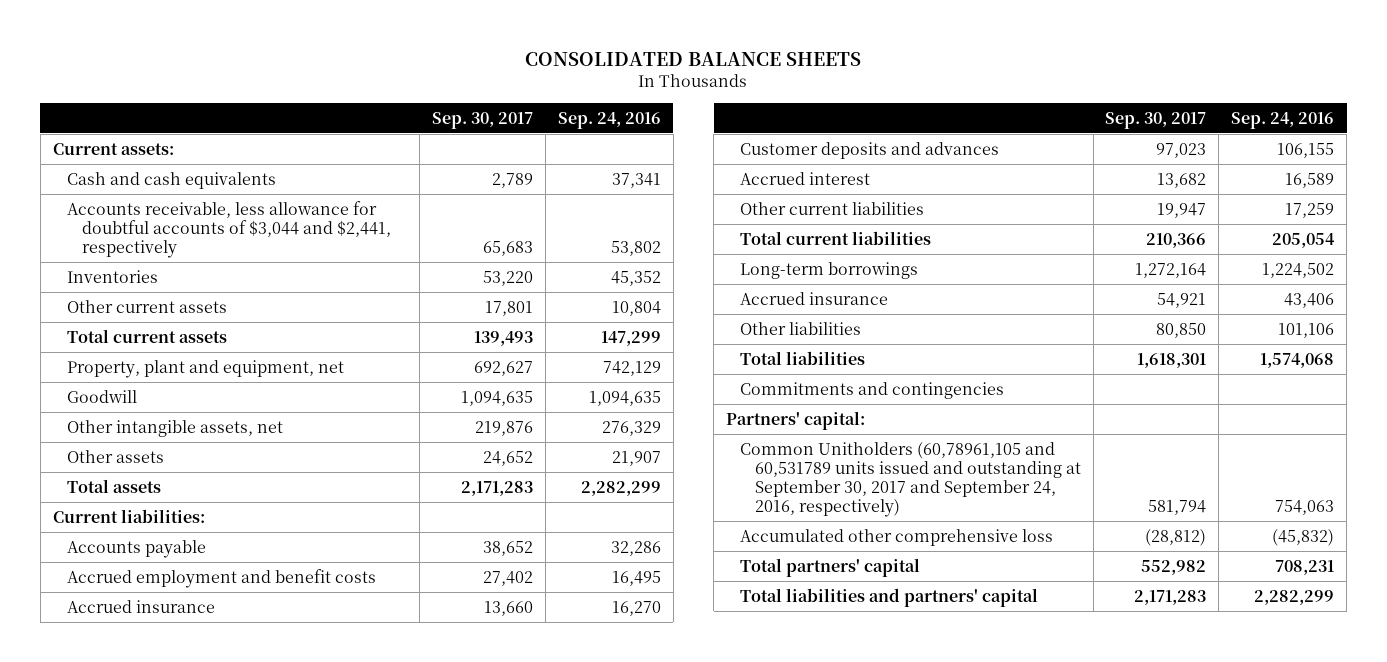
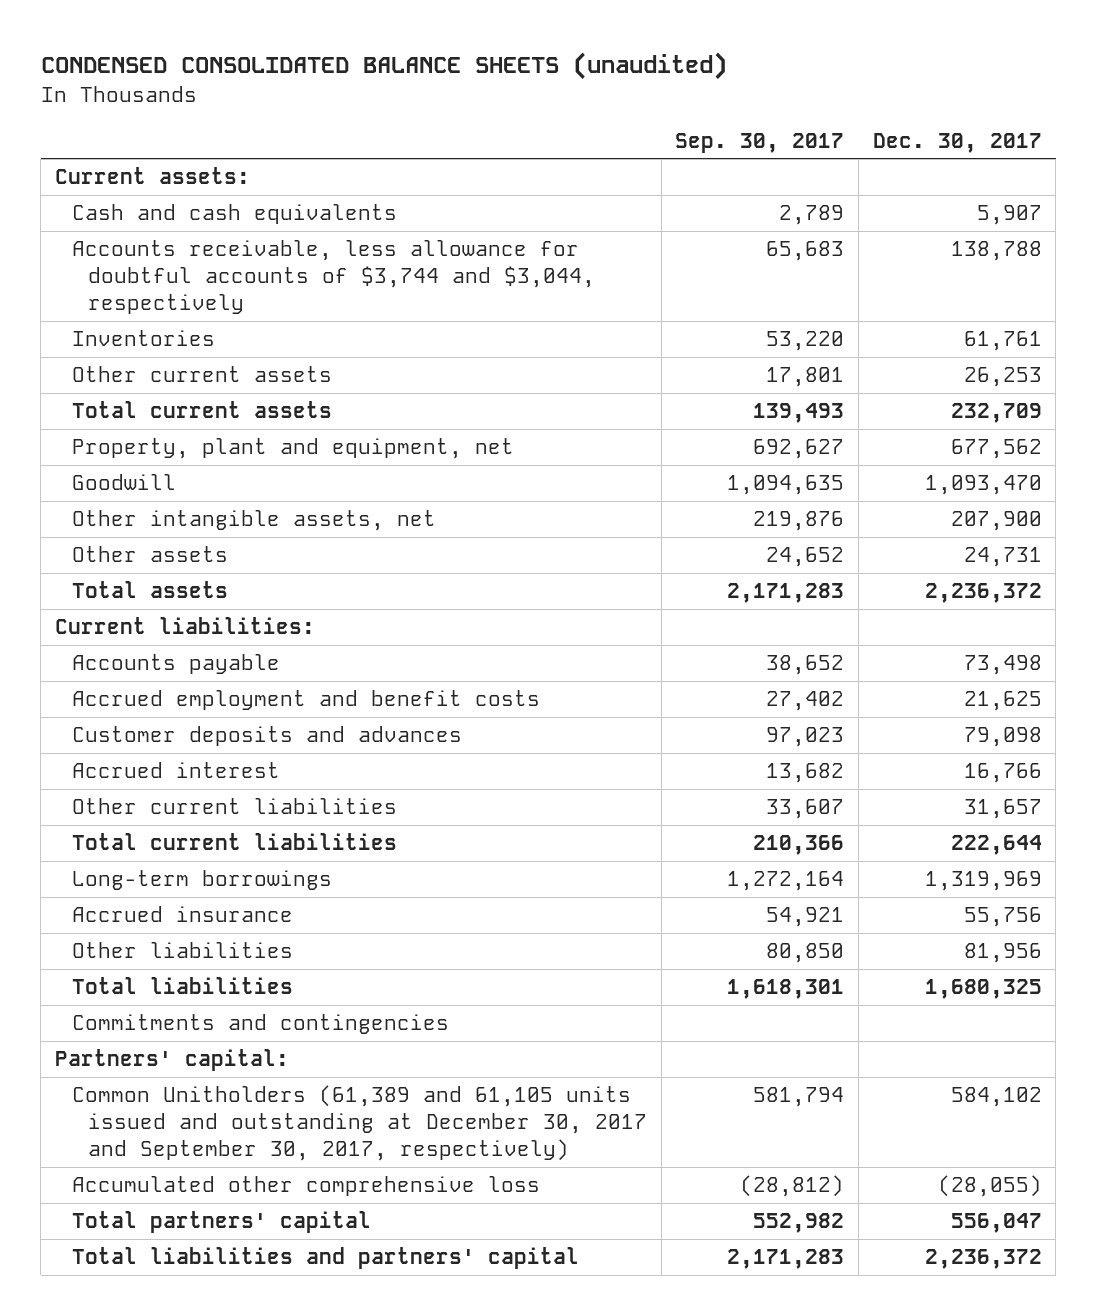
[525,51,862,66] CONSOLIDATED BALANCE SHEETS -> [40,52,727,81] CONDENSED CONSOLIDATED BALANCE SHEETS (unaudited)
[557,112,661,130] Sep. 24, 2016 -> none
none -> [872,132,1042,153] Dec. 30, 2017
[67,200,391,258] Accounts receivable, less allowance for doubtful accounts of $3,044 and $2,441, respectively -> [71,240,595,315] Accounts receivable, less allowance for doubtful accounts of $3,744 and $3,044, respectively
[67,599,216,613] Accrued insurance -> none
[1157,202,1207,218] 19,947 -> [766,799,845,820] 33,607
[740,441,1081,518] Common Unitholders (60,78961,105 and 60,531789 units issued and outstanding at September 30, 2017 and September 24, 2016, respectively) -> [71,1085,647,1162] Common Unitholders (61,389 and 61,105 units issued and outstanding at December 30, 2017 and September 30, 2017, respectively)

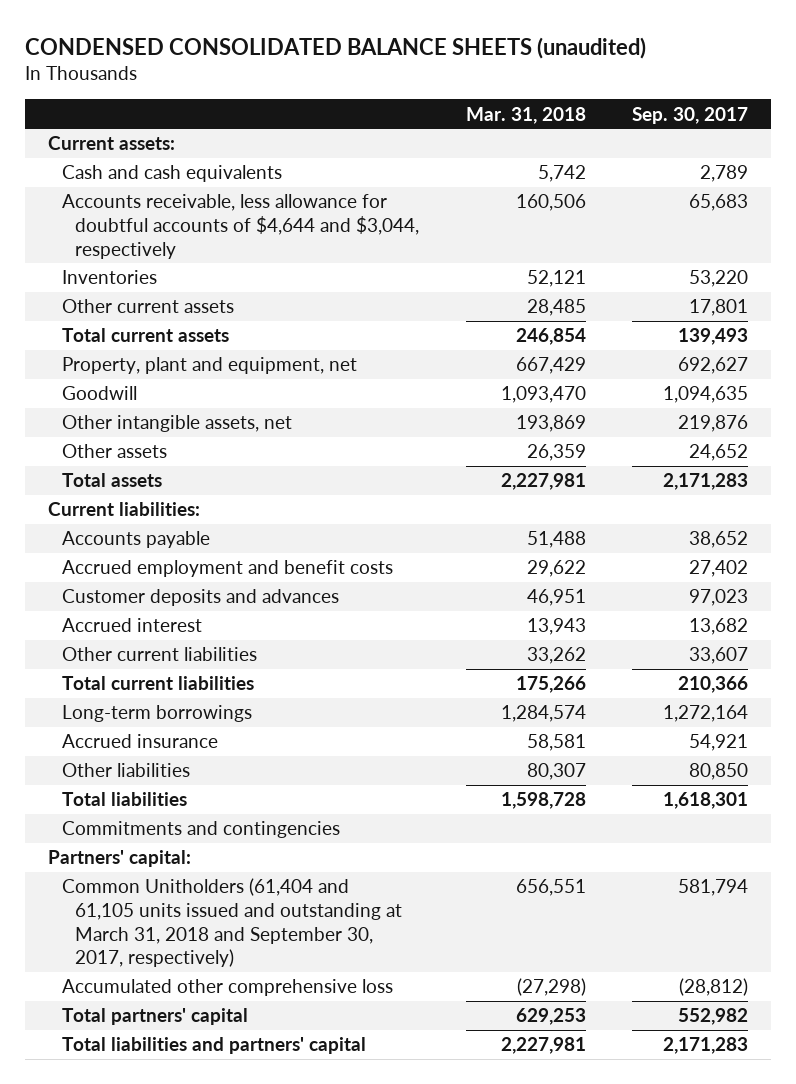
[872,132,1042,153] Dec. 30, 2017 -> none
none -> [465,106,586,124] Mar. 31, 2018
[71,240,595,315] Accounts receivable, less allowance for doubtful accounts of $3,744 and $3,044, respectively -> [61,194,420,259] Accounts receivable, less allowance for doubtful accounts of $4,644 and $3,044, respectively
[71,1085,647,1162] Common Unitholders (61,389 and 61,105 units issued and outstanding at December 30, 2017 and September 30, 2017, respectively) -> [61,878,403,968] Common Unitholders (61,404 and 61,105 units issued and outstanding at March 31, 2018 and September 30, 2017, respectively)

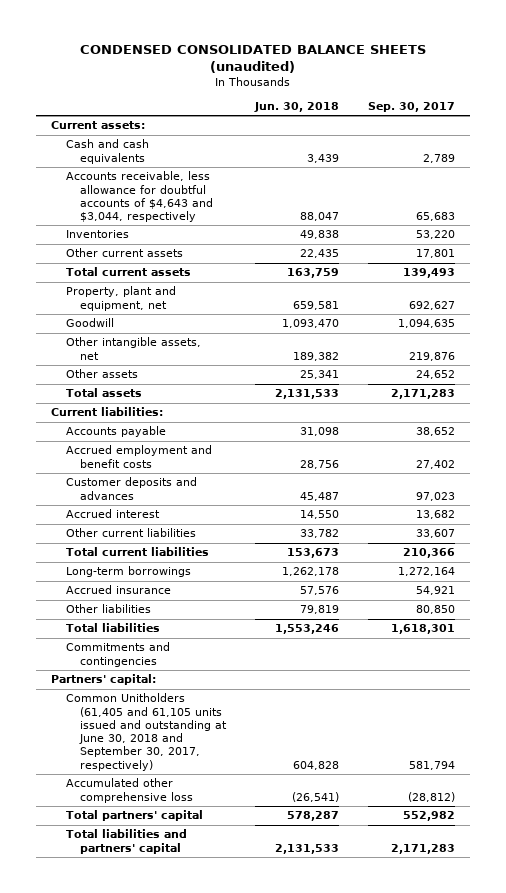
[465,106,586,124] Mar. 31, 2018 -> none
none -> [254,102,340,113] Jun. 30, 2018
[61,194,420,259] Accounts receivable, less allowance for doubtful accounts of $4,644 and $3,044, respectively -> [65,171,214,223] Accounts receivable, less allowance for doubtful accounts of $4,643 and $3,044, respectively
[61,878,403,968] Common Unitholders (61,404 and 61,105 units issued and outstanding at March 31, 2018 and September 30, 2017, respectively) -> [65,693,228,771] Common Unitholders (61,405 and 61,105 units issued and outstanding at June 30, 2018 and September 30, 2017, respectively)

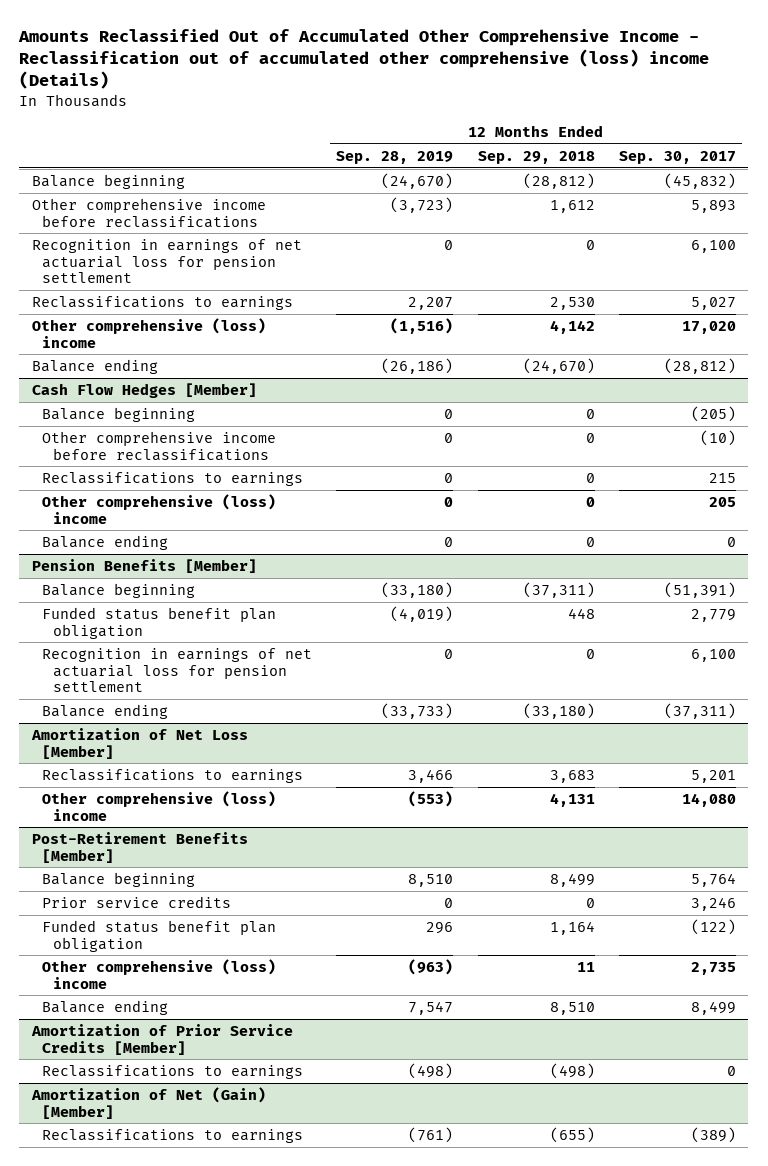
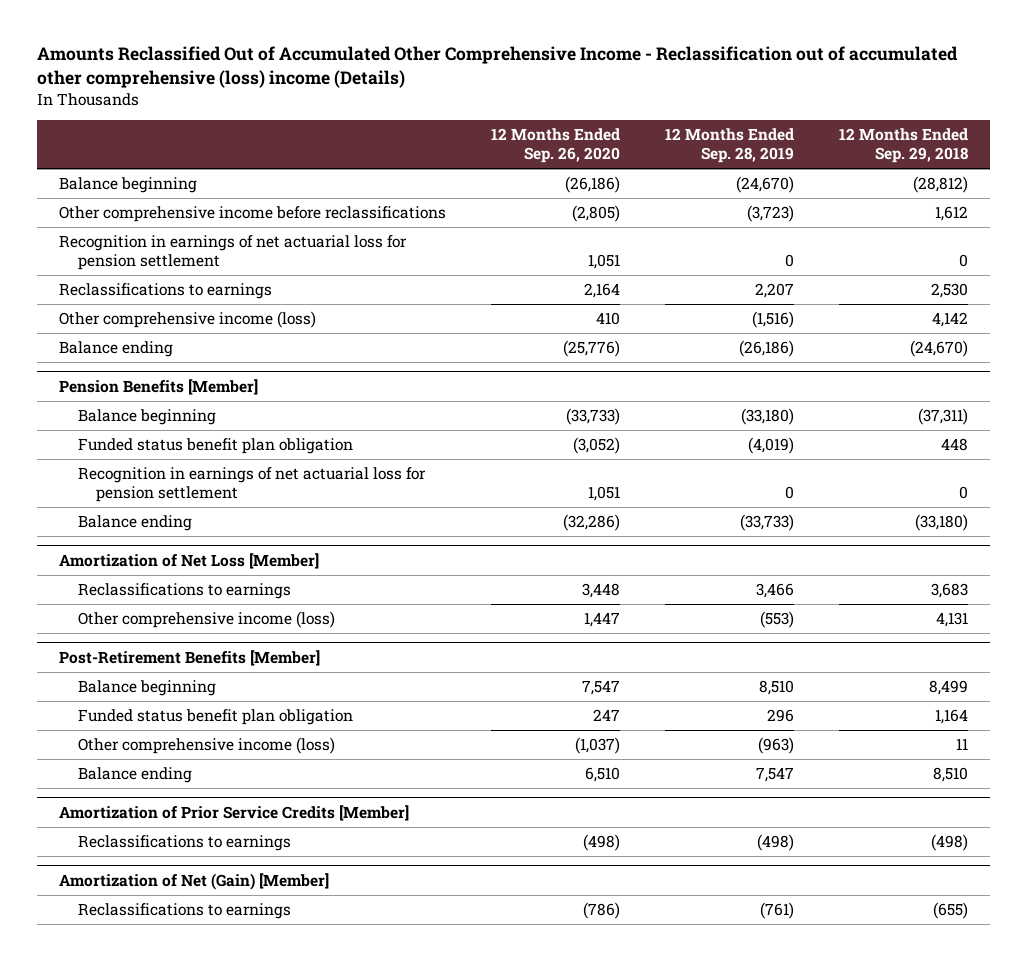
[619,150,737,164] Sep. 30, 2017 -> none
none -> [491,128,621,164] 12 Months Ended Sep. 26, 2020
[31,317,266,348] Other comprehensive (loss) income -> [59,310,317,328] Other comprehensive income (loss)
[31,382,257,398] Cash Flow Hedges [Member] -> none
[42,406,196,422] Balance beginning -> none
[42,430,277,461] Other comprehensive income before reclassifications -> none
[42,471,304,486] Reclassifications to earnings -> none
[42,493,277,524] Other comprehensive (loss) income -> none
[42,534,169,550] Balance ending -> none
[42,790,277,821] Other comprehensive (loss) income -> [77,610,335,628] Other comprehensive income (loss)
[42,895,232,908] Prior service credits -> none
[42,958,277,989] Other comprehensive (loss) income -> [77,736,335,754] Other comprehensive income (loss)

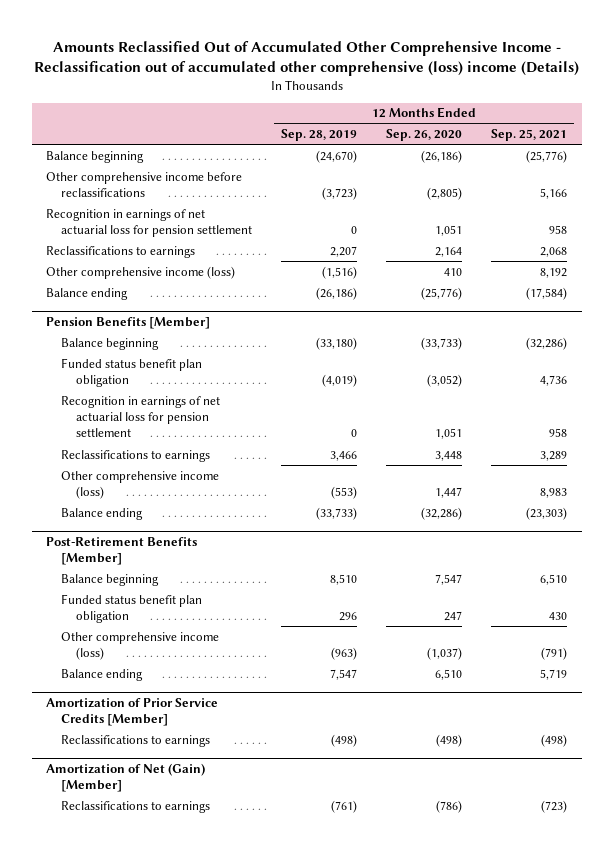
[838,128,968,164] 12 Months Ended Sep. 29, 2018 -> none
none -> [491,129,568,142] Sep. 25, 2021
[59,552,320,569] Amortization of Net Loss [Member] -> none
[77,514,192,531] Balance ending -> [61,507,144,520] Balance ending

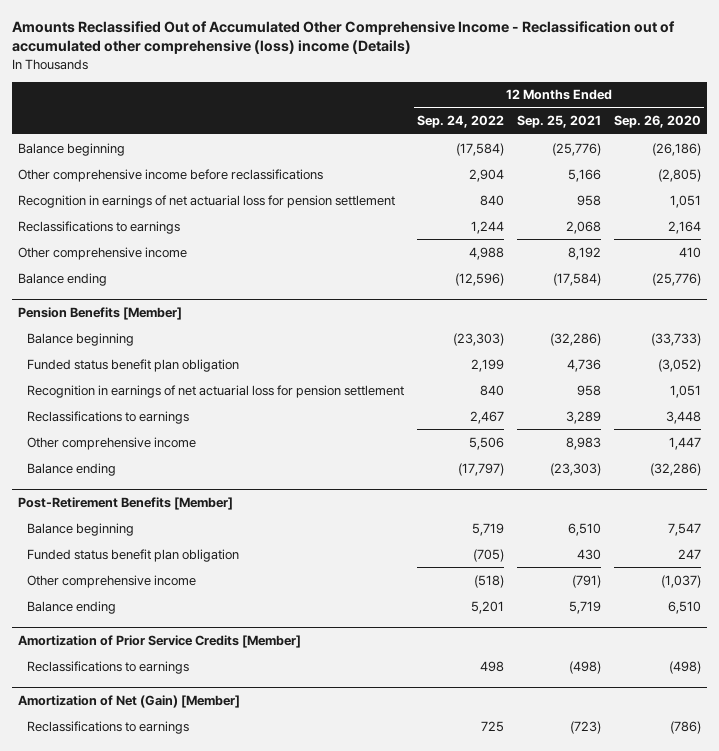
[281,129,358,142] Sep. 28, 2019 -> none
none -> [417,115,505,129] Sep. 24, 2022
[46,265,236,279] Other comprehensive income (loss) -> [18,246,188,260] Other comprehensive income
[61,470,220,500] Other comprehensive income (loss) -> [27,436,197,450] Other comprehensive income
[61,631,220,661] Other comprehensive income (loss) -> [27,574,197,588] Other comprehensive income

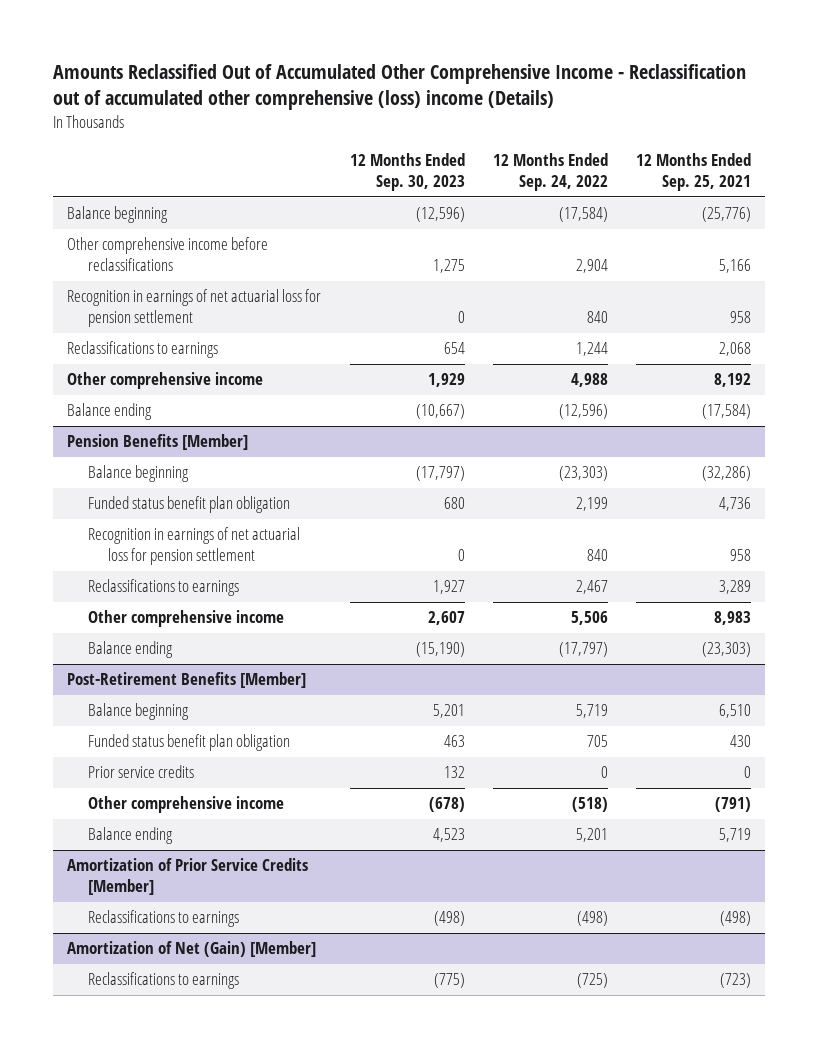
[613,115,701,129] Sep. 26, 2020 -> none
none -> [349,153,465,192] 12 Months Ended Sep. 30, 2023
[473,548,505,562] (705) -> [587,735,609,748] 705
none -> [87,765,194,779] Prior service credits
[480,660,505,672] 498 -> [577,911,609,927] (498)
[481,720,505,732] 725 -> [577,973,609,989] (725)

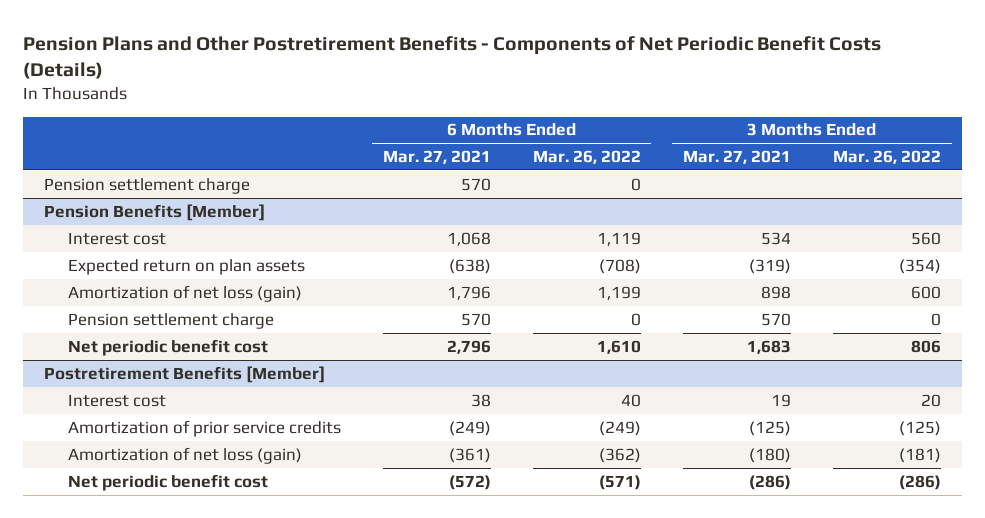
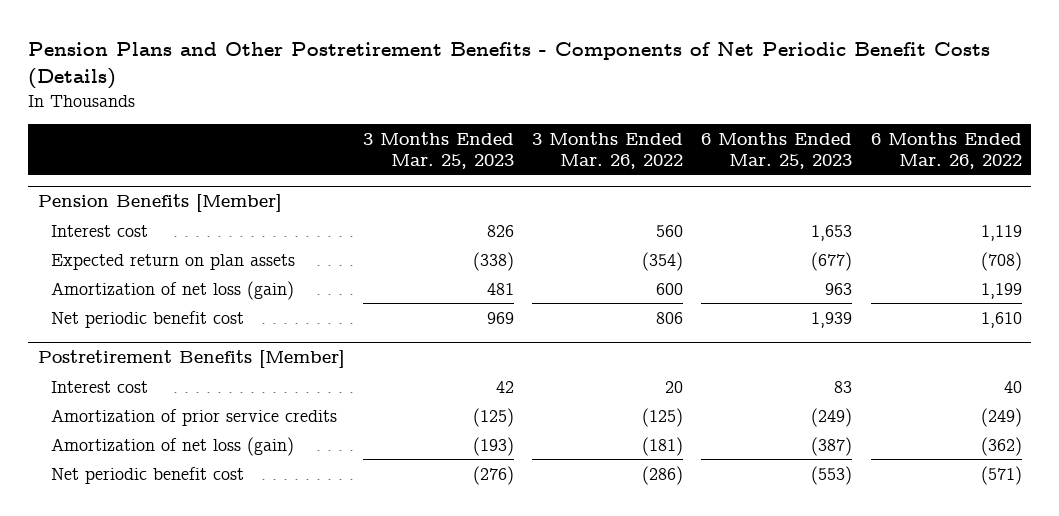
[382,150,491,165] Mar. 27, 2021 -> none
[682,150,791,165] Mar. 27, 2021 -> none
none -> [362,131,514,170] 3 Months Ended Mar. 25, 2023
none -> [701,131,853,170] 6 Months Ended Mar. 25, 2023
[44,177,251,194] Pension settlement charge -> none
[67,312,274,329] Pension settlement charge -> none

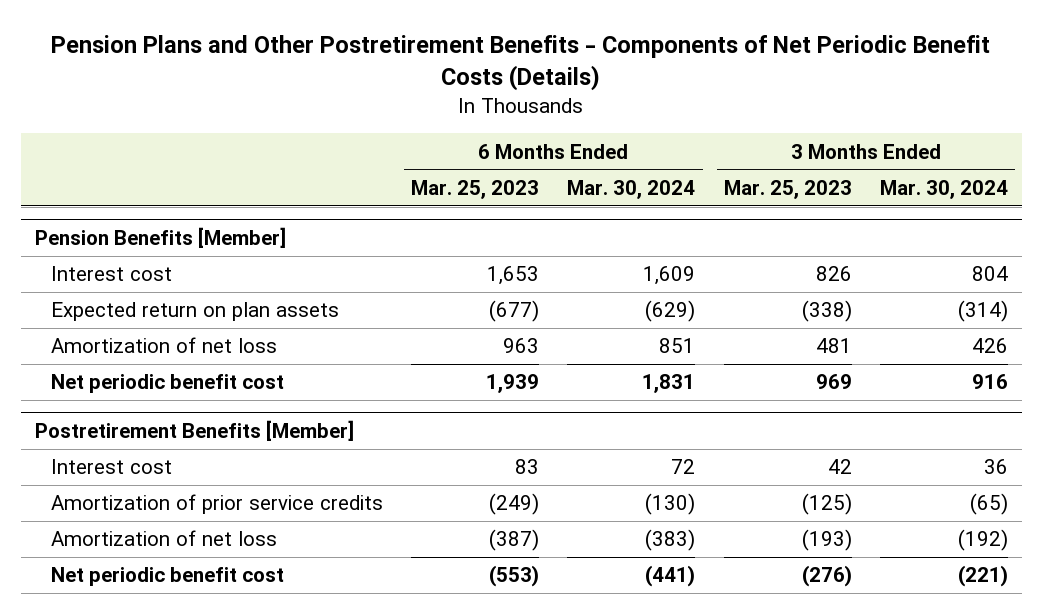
[532,131,684,170] 3 Months Ended Mar. 26, 2022 -> none
[870,131,1022,170] 6 Months Ended Mar. 26, 2022 -> none
none -> [567,179,696,199] Mar. 30, 2024
none -> [879,179,1008,199] Mar. 30, 2024
[50,280,294,300] Amortization of net loss (gain) -> [51,337,278,354] Amortization of net loss
[50,436,294,456] Amortization of net loss (gain) -> [51,530,278,547] Amortization of net loss

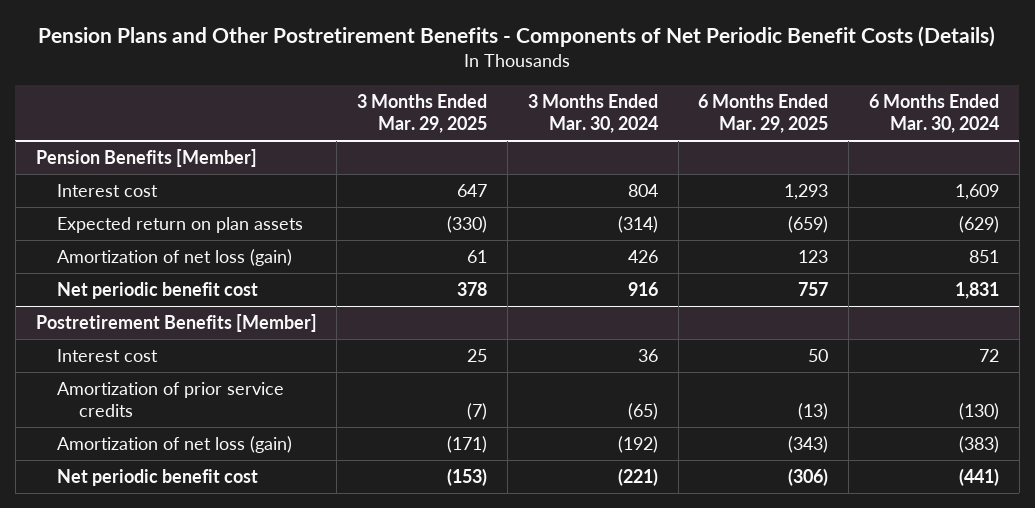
[411,179,540,199] Mar. 25, 2023 -> none
[723,179,852,199] Mar. 25, 2023 -> none
none -> [357,94,488,134] 3 Months Ended Mar. 29, 2025
none -> [698,94,829,134] 6 Months Ended Mar. 29, 2025
[51,337,278,354] Amortization of net loss -> [57,248,293,266] Amortization of net loss (gain)
[51,530,278,547] Amortization of net loss -> [57,435,293,453] Amortization of net loss (gain)

